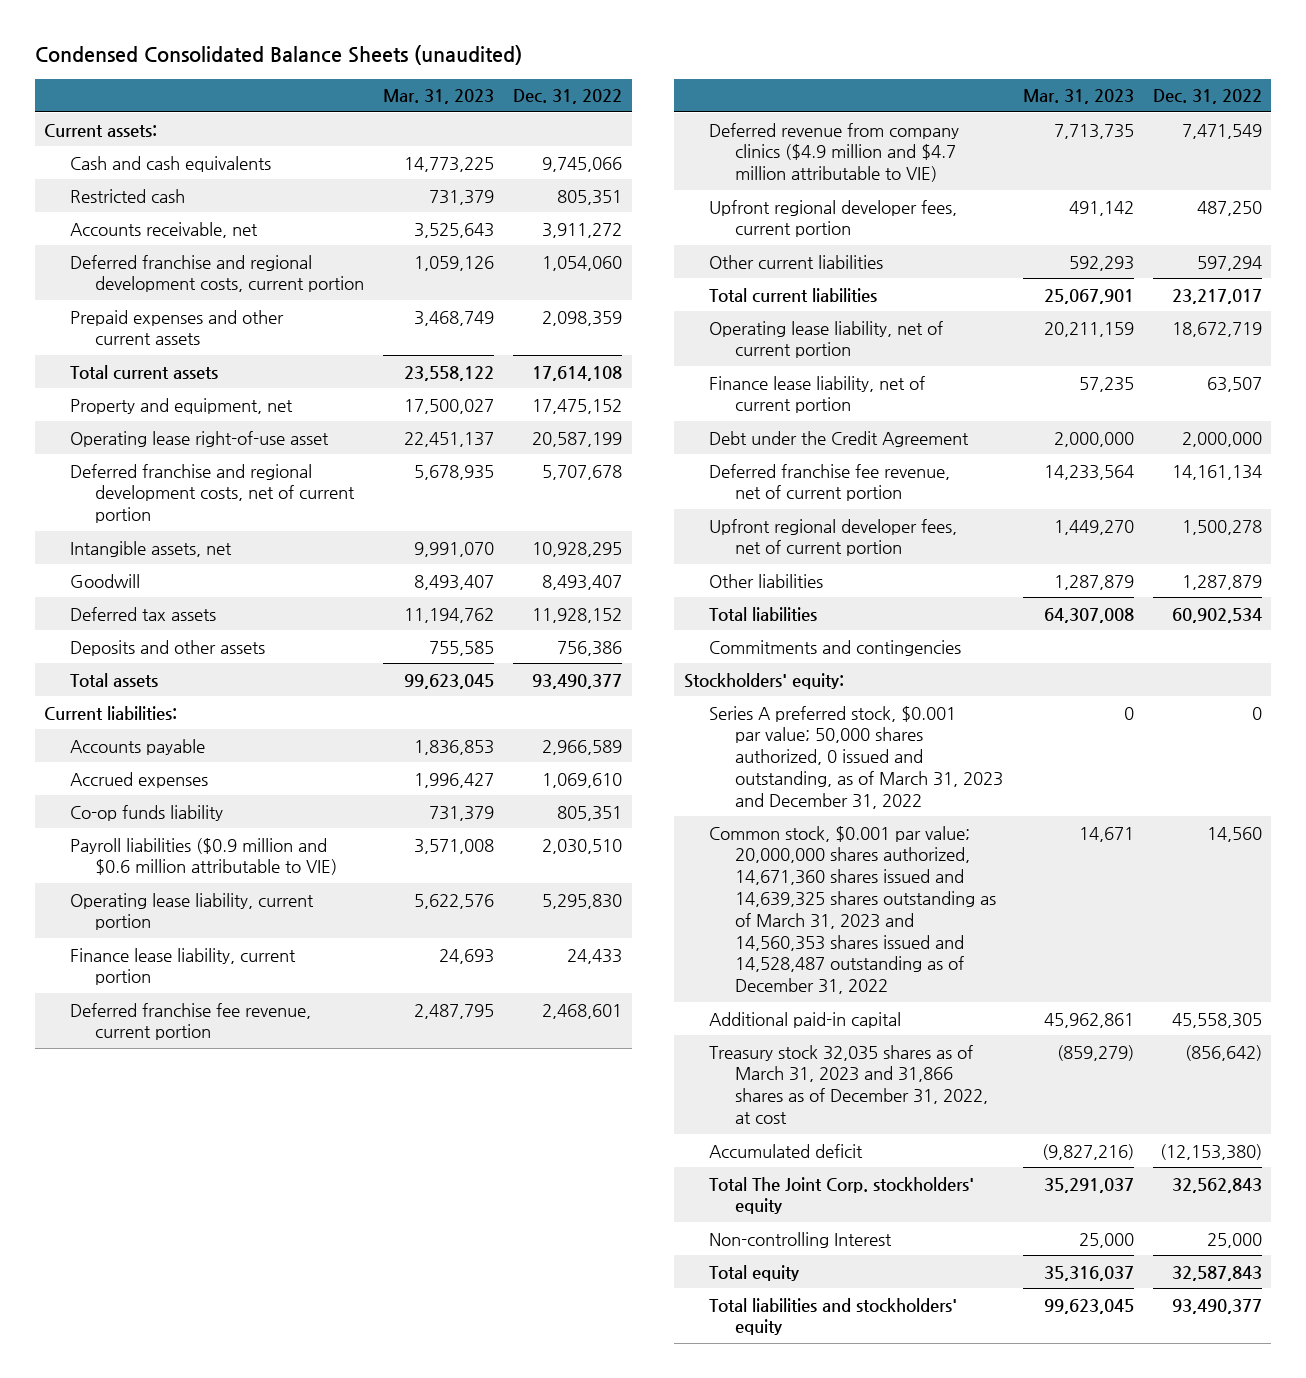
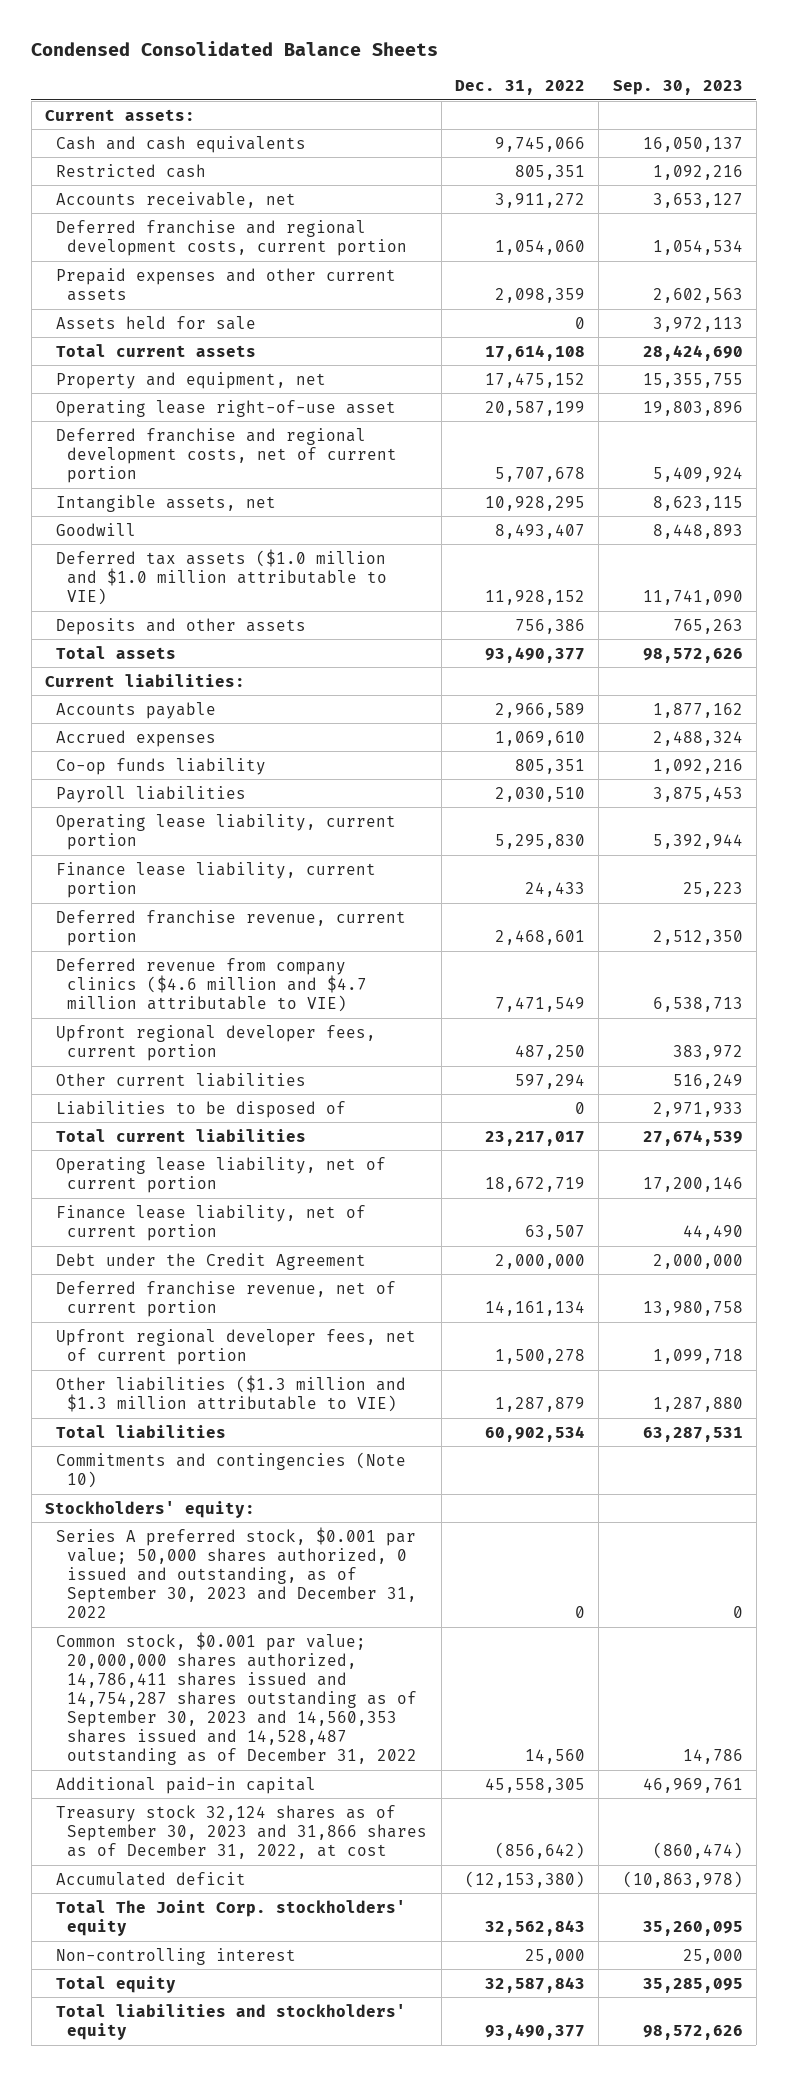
[34,45,522,66] Condensed Consolidated Balance Sheets (unaudited) -> [31,40,439,56] Condensed Consolidated Balance Sheets
[383,89,495,105] Mar. 31, 2023 -> none
none -> [612,79,743,95] Sep. 30, 2023
none -> [56,315,257,330] Assets held for sale
[69,606,216,621] Deferred tax assets -> [56,548,388,605] Deferred tax assets ($1.0 million and $1.0 million attributable to VIE)
[69,837,338,876] Payroll liabilities ($0.9 million and $0.6 million attributable to VIE) -> [56,785,247,803] Payroll liabilities
[69,1002,311,1041] Deferred franchise fee revenue, current portion -> [56,909,407,946] Deferred franchise revenue, current portion
[709,122,960,183] Deferred revenue from company clinics ($4.9 million and $4.7 million attributable to VIE) -> [56,957,368,1012] Deferred revenue from company clinics ($4.6 million and $4.7 million attributable to VIE)
none -> [56,1100,347,1118] Liabilities to be disposed of
[709,463,951,502] Deferred franchise fee revenue, net of current portion -> [56,1280,397,1317] Deferred franchise revenue, net of current portion
[709,573,824,588] Other liabilities -> [56,1374,407,1412] Other liabilities ($1.3 million and $1.3 million attributable to VIE)
[709,639,962,656] Commitments and contingencies -> [56,1451,407,1488] Commitments and contingencies (Note 10)
[709,705,1003,809] Series A preferred stock, $0.001 par value; 50,000 shares authorized, 0 issued and outstanding, as of March 31, 2023 and December 31, 2022 -> [56,1526,418,1619] Series A preferred stock, $0.001 par value; 50,000 shares authorized, 0 issued and outstanding, as of September 30, 2023 and December 31, 2022
[709,825,996,995] Common stock, $0.001 par value; 20,000,000 shares authorized, 14,671,360 shares issued and 14,639,325 shares outstanding as of March 31, 2023 and 14,560,353 shares issued and 14,528,487 outstanding as of December 31, 2022 -> [56,1631,418,1766] Common stock, $0.001 par value; 20,000,000 shares authorized, 14,786,411 shares issued and 14,754,287 shares outstanding as of September 30, 2023 and 14,560,353 shares issued and 14,528,487 outstanding as of December 31, 2022
[709,1044,988,1125] Treasury stock 32,035 shares as of March 31, 2023 and 31,866 shares as of December 31, 2022, at cost -> [56,1804,428,1859] Treasury stock 32,124 shares as of September 30, 2023 and 31,866 shares as of December 31, 2022, at cost
[709,1231,893,1248] Non-controlling Interest -> [56,1947,297,1965] Non-controlling interest

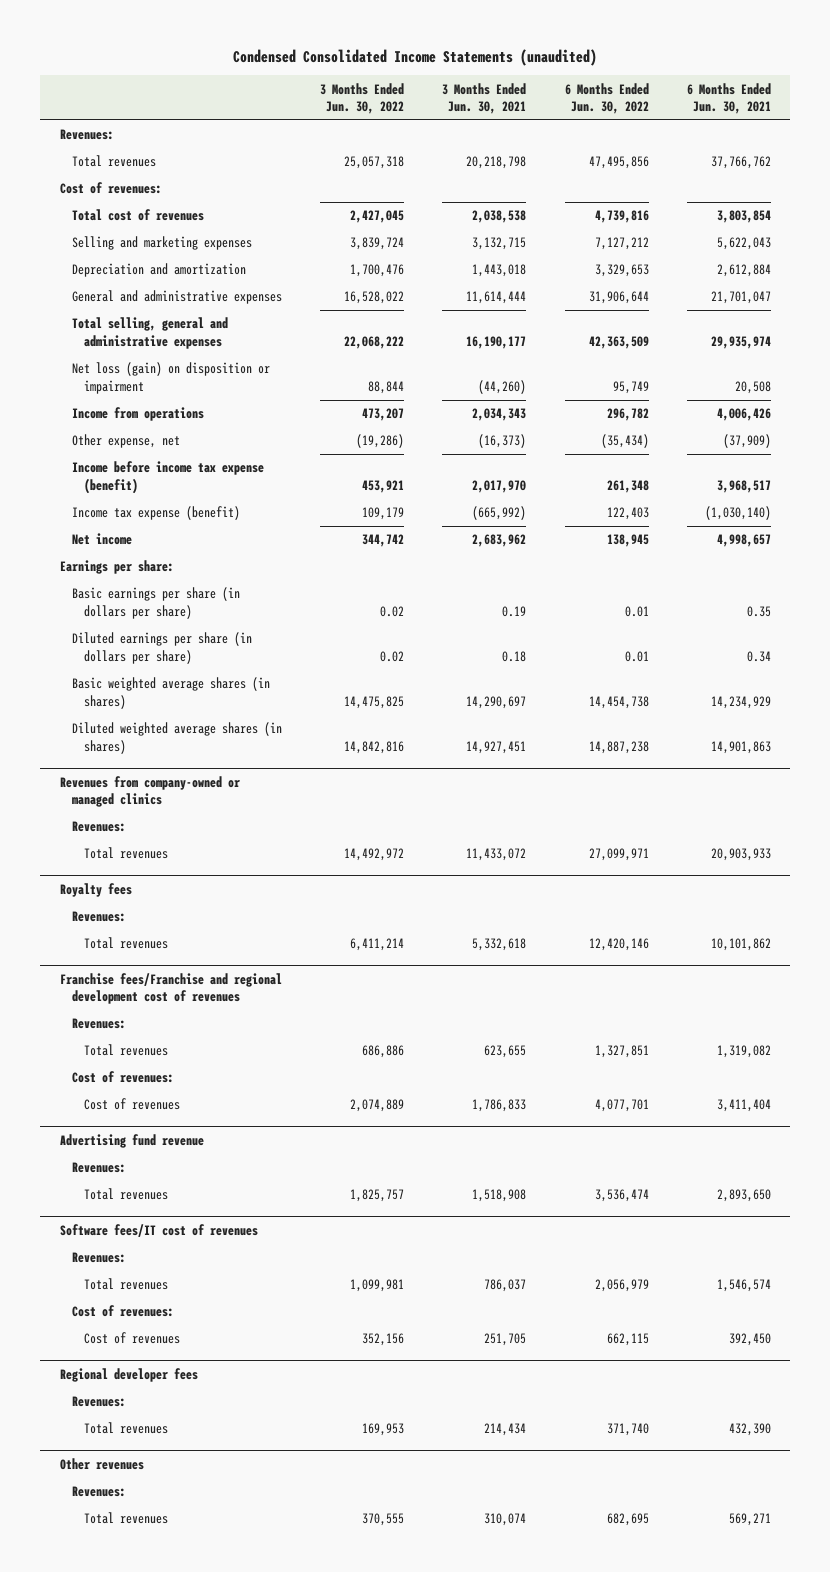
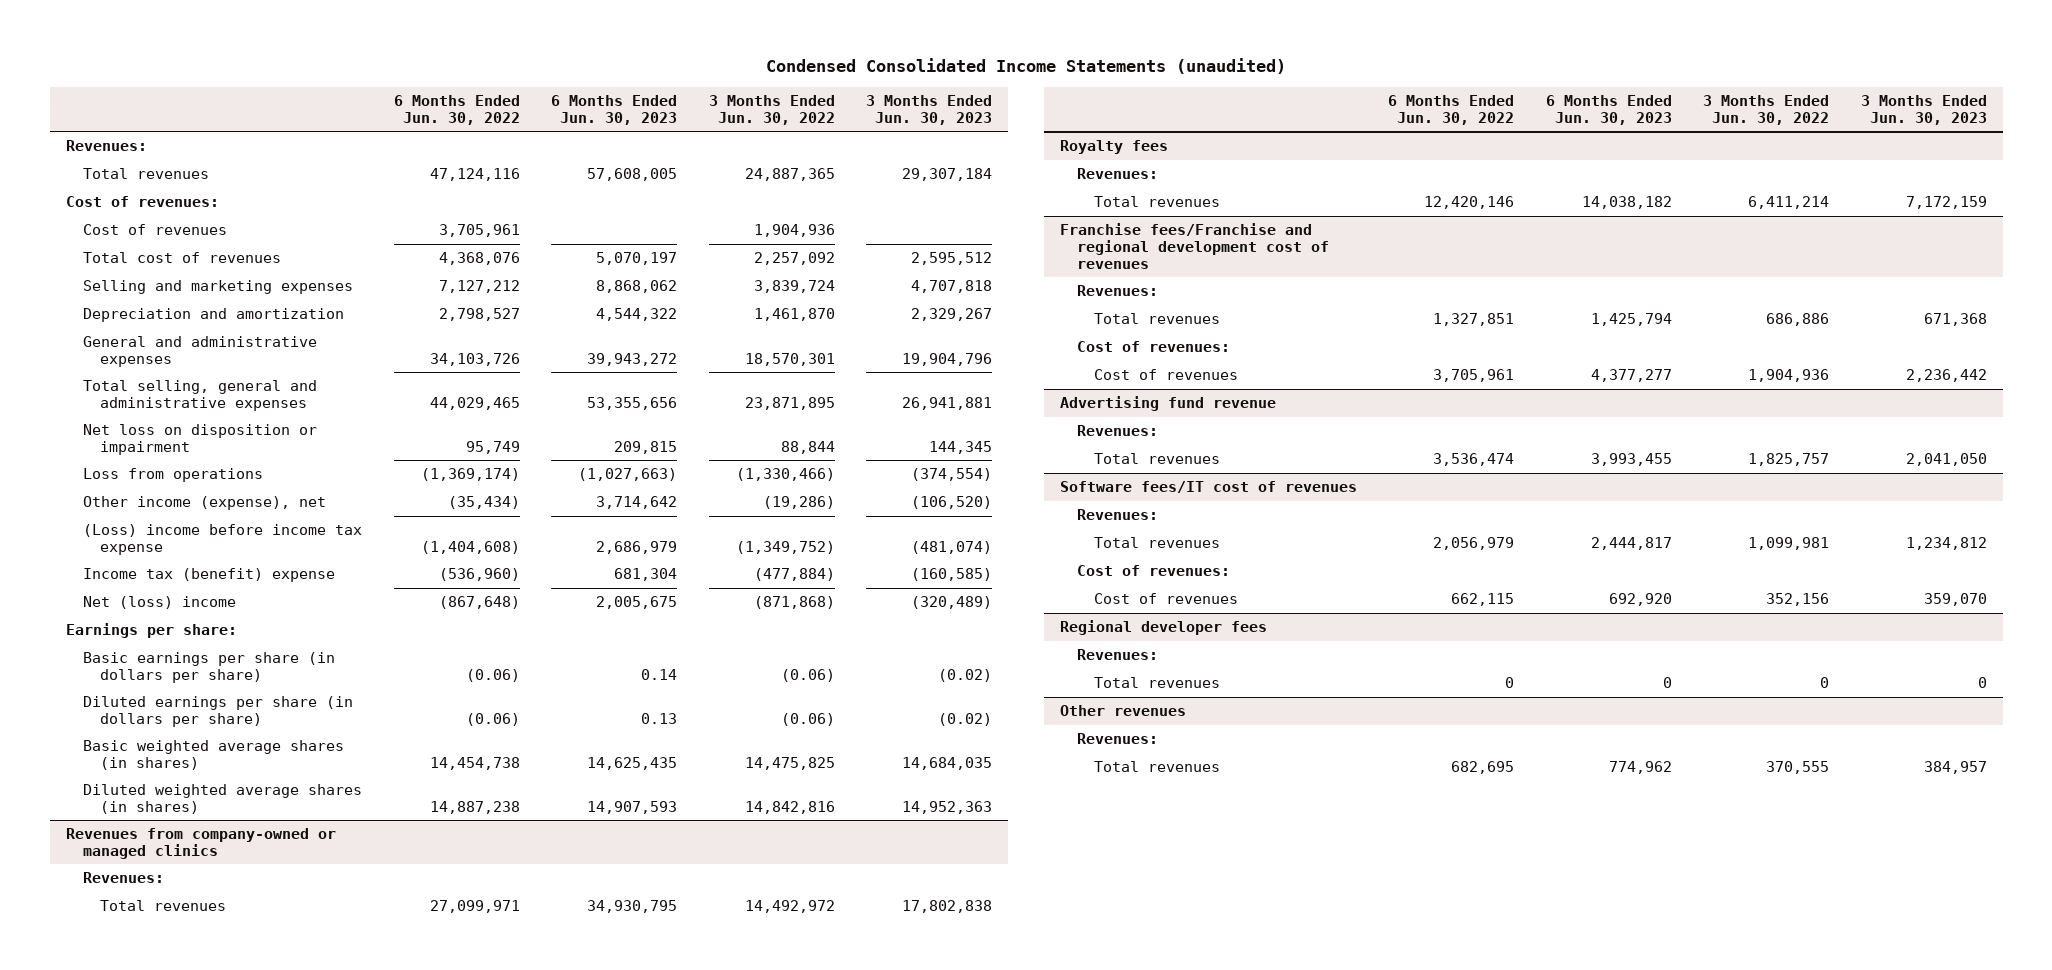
[442,82,527,114] 3 Months Ended Jun. 30, 2021 -> none
[686,82,771,114] 6 Months Ended Jun. 30, 2021 -> none
none -> [551,94,678,125] 6 Months Ended Jun. 30, 2023
none -> [866,94,993,125] 3 Months Ended Jun. 30, 2023
[344,156,405,170] 25,057,318 -> [744,168,835,182] 24,887,365
[588,156,649,170] 47,495,856 -> [430,168,521,182] 47,124,116
none -> [82,224,227,236] Cost of revenues
[350,210,405,224] 2,427,045 -> [753,252,835,266] 2,257,092
[594,210,649,224] 4,739,816 -> [439,252,521,266] 4,368,076
[350,264,405,278] 1,700,476 -> [753,308,835,322] 1,461,870
[594,264,649,278] 3,329,653 -> [439,308,521,322] 2,798,527
[344,291,405,305] 16,528,022 -> [744,352,835,366] 18,570,301
[588,291,649,305] 31,906,644 -> [430,352,521,366] 34,103,726
[344,335,405,349] 22,068,222 -> [744,396,835,410] 23,871,895
[588,335,649,349] 42,363,509 -> [430,396,521,410] 44,029,465
[71,362,270,394] Net loss (gain) on disposition or impairment -> [82,424,317,455] Net loss on disposition or impairment
[71,407,204,422] Income from operations -> [82,468,263,483] Loss from operations
[362,408,405,422] 473,207 -> [735,468,835,482] (1,330,466)
[606,408,649,422] 296,782 -> [421,468,521,482] (1,369,174)
[71,434,180,449] Other expense, net -> [82,496,326,511] Other income (expense), net
[71,461,264,494] Income before income tax expense (benefit) -> [82,524,362,555] (Loss) income before income tax expense
[362,479,405,493] 453,921 -> [735,540,835,554] (1,349,752)
[606,479,649,493] 261,348 -> [421,540,521,554] (1,404,608)
[71,506,240,521] Income tax expense (benefit) -> [82,568,335,583] Income tax (benefit) expense
[362,507,405,521] 109,179 -> [753,568,835,582] (477,884)
[606,507,649,521] 122,403 -> [439,568,521,582] (536,960)
[71,533,132,546] Net income -> [82,596,236,610] Net (loss) income
[362,534,405,548] 344,742 -> [753,596,835,610] (871,868)
[606,534,649,548] 138,945 -> [439,596,521,610] (867,648)
[380,605,405,617] 0.02 -> [780,668,835,682] (0.06)
[624,605,649,617] 0.01 -> [466,668,521,682] (0.06)
[380,650,405,662] 0.02 -> [780,712,835,726] (0.06)
[624,650,649,662] 0.01 -> [466,712,521,726] (0.06)
[350,1099,405,1113] 2,074,889 -> [1748,369,1830,383] 1,904,936
[594,1099,649,1113] 4,077,701 -> [1433,369,1515,383] 3,705,961
[362,1423,405,1437] 169,953 -> [1820,677,1830,689] 0
[606,1423,649,1437] 371,740 -> [1505,677,1515,689] 0

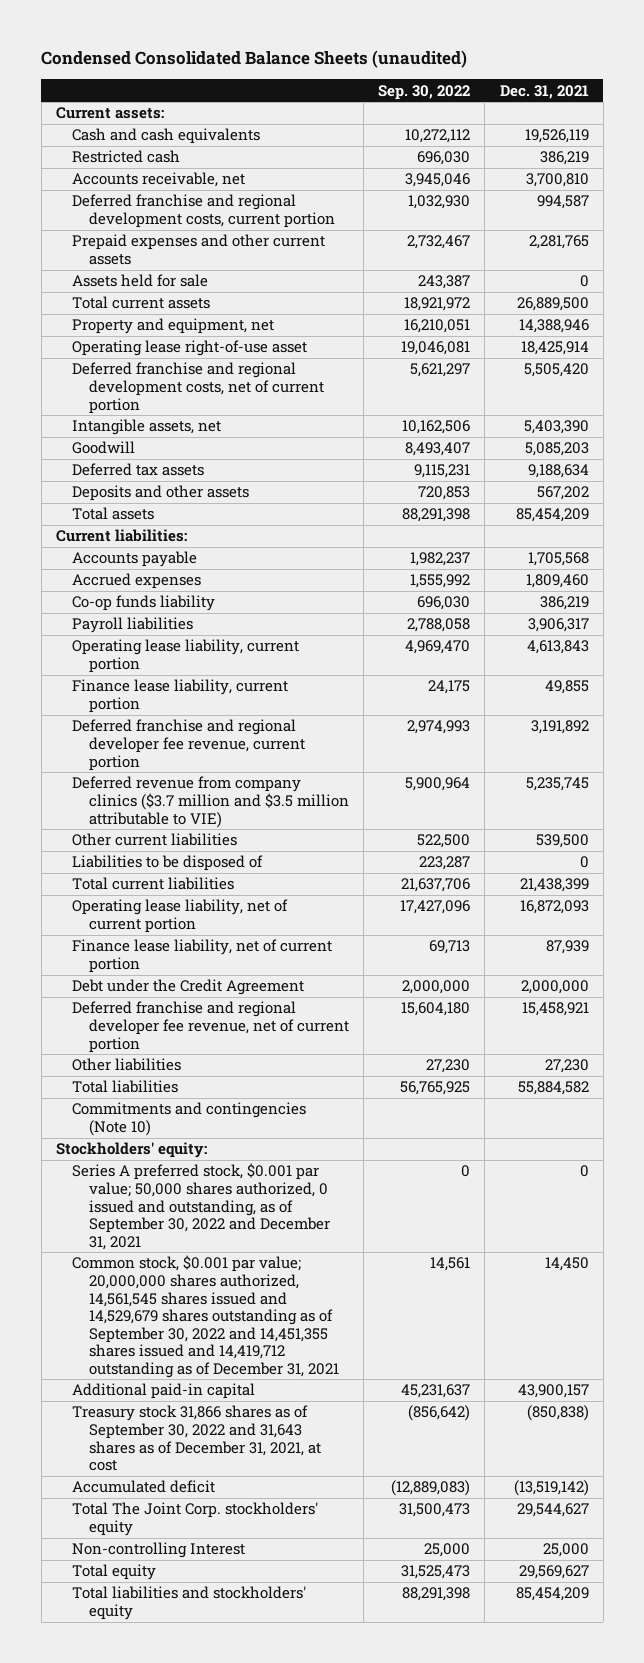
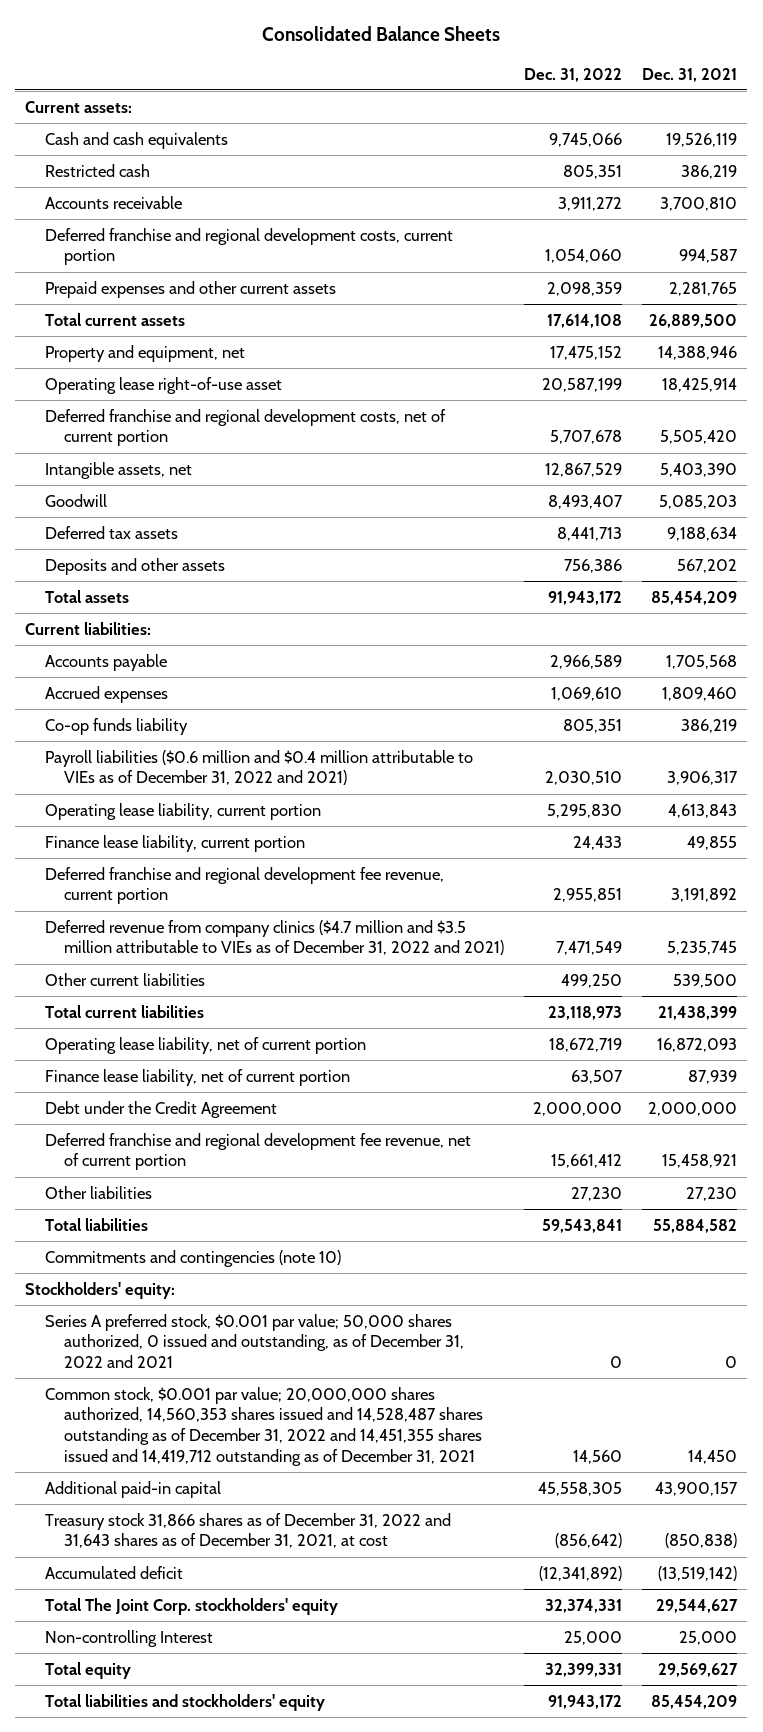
[41,50,468,69] Condensed Consolidated Balance Sheets (unaudited) -> [262,26,501,42] Consolidated Balance Sheets
[378,84,471,100] Sep. 30, 2022 -> none
none -> [524,67,623,82] Dec. 31, 2022
[72,172,246,188] Accounts receivable, net -> [44,195,182,209] Accounts receivable
[72,274,209,288] Assets held for sale -> none
[72,617,194,634] Payroll liabilities -> [44,749,473,786] Payroll liabilities ($0.6 million and $0.4 million attributable to VIEs as of December 31, 2022 and 2021)
[72,719,305,771] Deferred franchise and regional developer fee revenue, current portion -> [44,866,444,905] Deferred franchise and regional development fee revenue, current portion
[72,776,349,828] Deferred revenue from company clinics ($3.7 million and $3.5 million attributable to VIE) -> [44,919,505,956] Deferred revenue from company clinics ($4.7 million and $3.5 million attributable to VIEs as of December 31, 2022 and 2021)
[72,855,264,872] Liabilities to be disposed of -> none
[72,1001,349,1053] Deferred franchise and regional developer fee revenue, net of current portion -> [44,1132,471,1171] Deferred franchise and regional development fee revenue, net of current portion
[72,1102,307,1137] Commitments and contingencies (Note 10) -> [44,1249,341,1267] Commitments and contingencies (note 10)
[72,1163,330,1250] Series A preferred stock, $0.001 par value; 50,000 shares authorized, 0 issued and outstanding, as of September 30, 2022 and December 31, 2021 -> [44,1313,465,1369] Series A preferred stock, $0.001 par value; 50,000 shares authorized, 0 issued and outstanding, as of December 31, 2022 and 2021
[72,1255,339,1378] Common stock, $0.001 par value; 20,000,000 shares authorized, 14,561,545 shares issued and 14,529,679 shares outstanding as of September 30, 2022 and 14,451,355 shares issued and 14,419,712 outstanding as of December 31, 2021 -> [44,1386,484,1466] Common stock, $0.001 par value; 20,000,000 shares authorized, 14,560,353 shares issued and 14,528,487 shares outstanding as of December 31, 2022 and 14,451,355 shares issued and 14,419,712 outstanding as of December 31, 2021
[72,1405,321,1472] Treasury stock 31,866 shares as of September 30, 2022 and 31,643 shares as of December 31, 2021, at cost -> [44,1512,451,1549] Treasury stock 31,866 shares as of December 31, 2022 and 31,643 shares as of December 31, 2021, at cost

